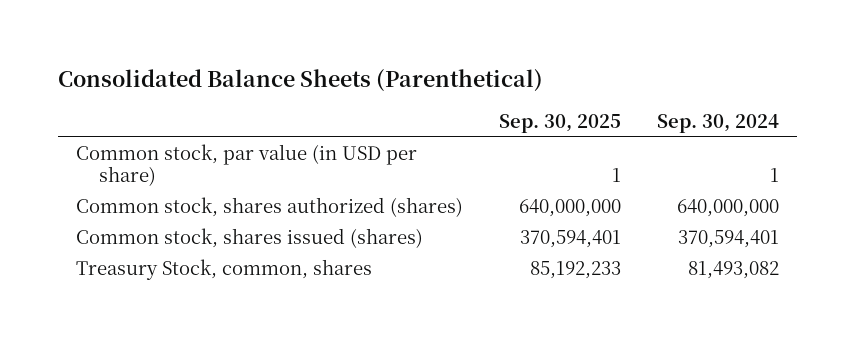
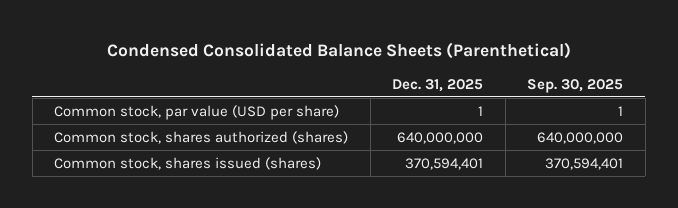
[57,68,543,92] Consolidated Balance Sheets (Parenthetical) -> [106,41,571,59] Condensed Consolidated Balance Sheets (Parenthetical)
[657,113,780,133] Sep. 30, 2024 -> none
none -> [392,78,484,92] Dec. 31, 2025
[75,144,417,186] Common stock, par value (in USD per share) -> [54,104,340,120] Common stock, par value (USD per share)
[75,259,372,281] Treasury Stock, common, shares -> none

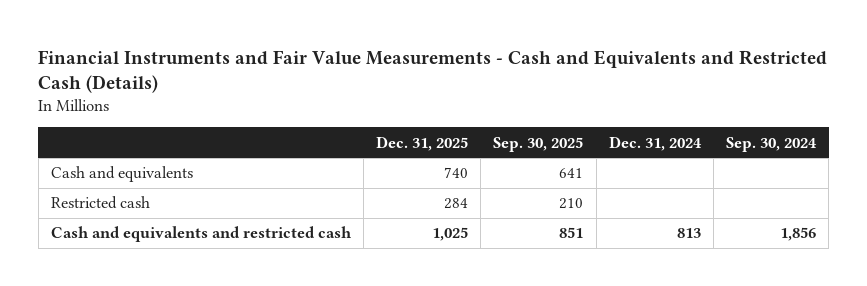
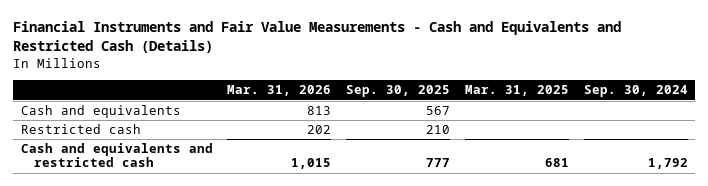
[376,135,469,151] Dec. 31, 2025 -> none
[608,135,702,151] Dec. 31, 2024 -> none
none -> [227,85,332,97] Mar. 31, 2026
none -> [464,85,569,97] Mar. 31, 2025
[559,168,584,179] 641 -> [426,106,451,116] 567
[559,227,584,239] 851 -> [426,158,451,168] 777
[780,227,817,242] 1,856 -> [647,158,688,170] 1,792

